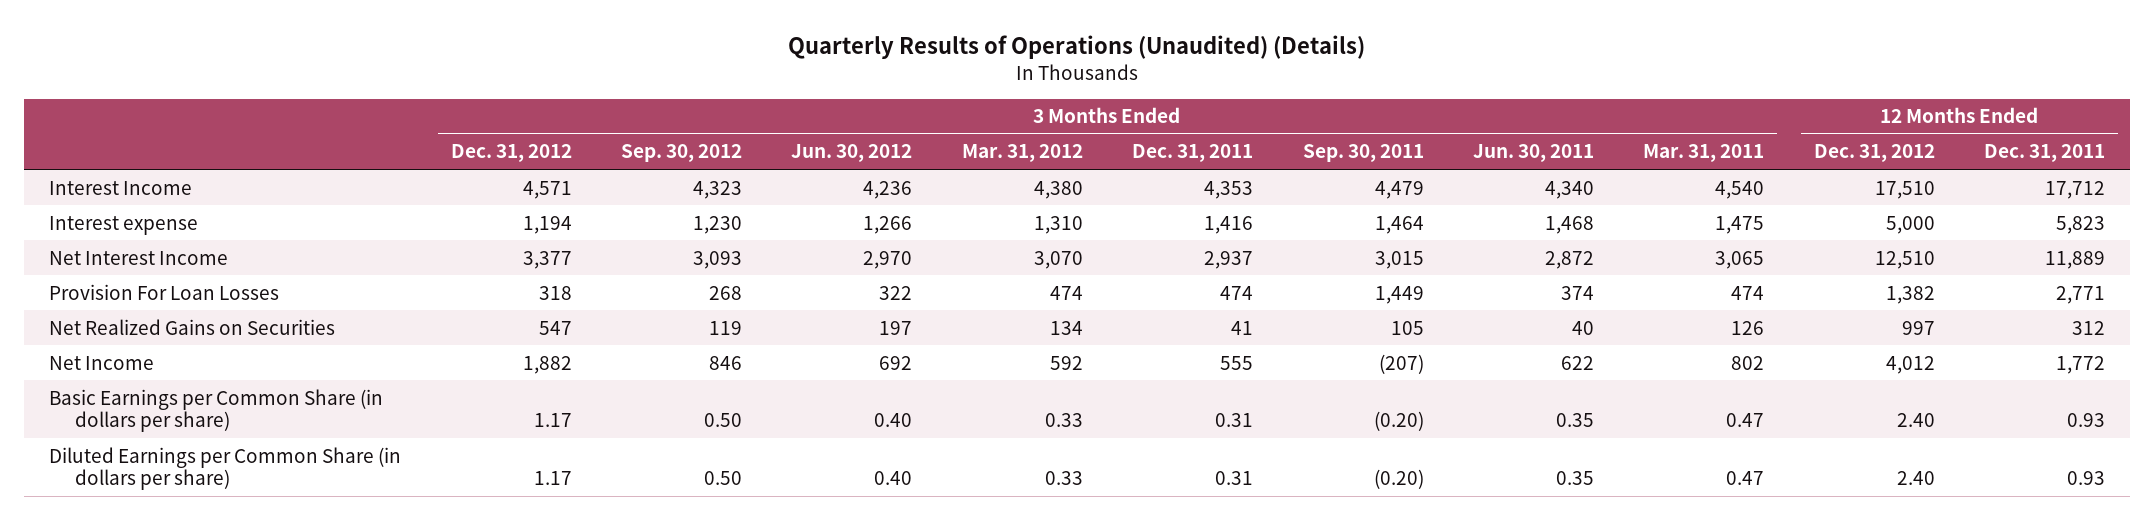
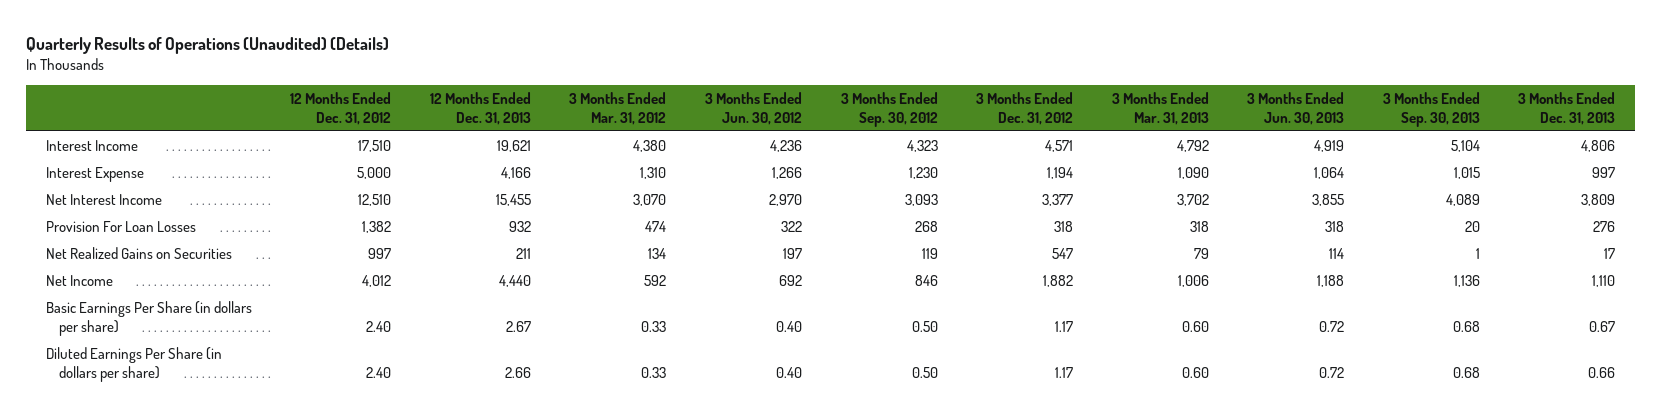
[1132,144,1254,163] Dec. 31, 2011 -> none
[1302,144,1424,163] Sep. 30, 2011 -> none
[1472,144,1594,163] Jun. 30, 2011 -> none
[1643,144,1765,163] Mar. 31, 2011 -> none
[1984,144,2106,163] Dec. 31, 2011 -> none
none -> [429,92,531,125] 12 Months Ended Dec. 31, 2013
none -> [1111,92,1209,125] 3 Months Ended Mar. 31, 2013
none -> [1247,92,1345,125] 3 Months Ended Jun. 30, 2013
none -> [1382,92,1480,127] 3 Months Ended Sep. 30, 2013
none -> [1518,92,1616,125] 3 Months Ended Dec. 31, 2013
[49,215,199,235] Interest expense -> [45,167,144,183] Interest Expense
[49,388,384,433] Basic Earnings per Common Share (in dollars per share) -> [45,301,252,336] Basic Earnings Per Share (in dollars per share)
[49,446,402,491] Diluted Earnings per Common Share (in dollars per share) -> [45,347,222,382] Diluted Earnings Per Share (in dollars per share)

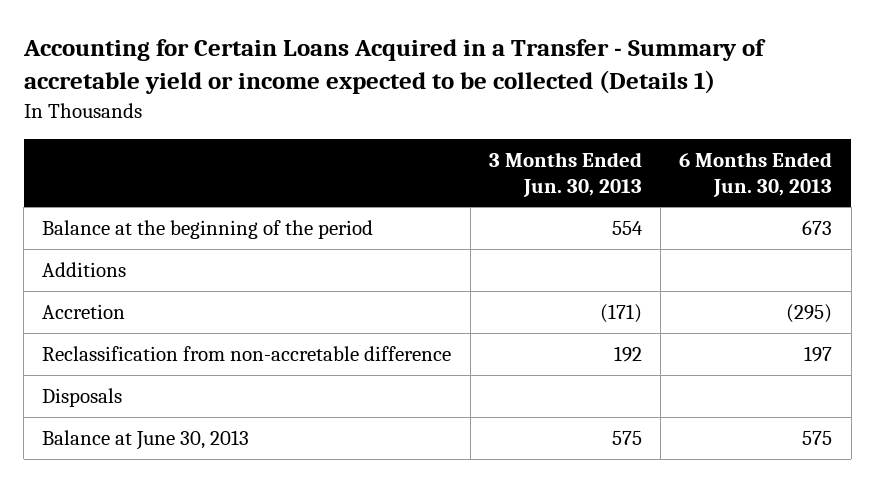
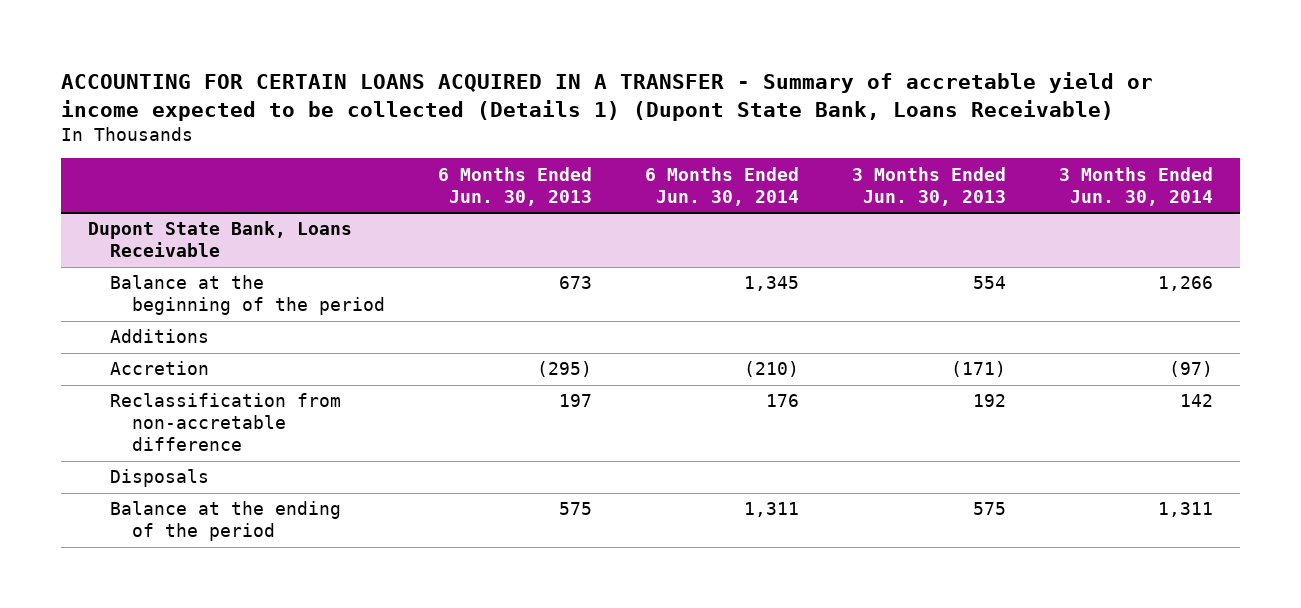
[22,39,766,95] Accounting for Certain Loans Acquired in a Transfer - Summary of accretable yield or income expected to be collected (Details 1) -> [61,71,1154,121] ACCOUNTING FOR CERTAIN LOANS ACQUIRED IN A TRANSFER - Summary of accretable yield or income expected to be collected (Details 1) (Dupont State Bank, Loans Receivable)
none -> [645,166,800,206] 6 Months Ended Jun. 30, 2014
none -> [1059,166,1214,206] 3 Months Ended Jun. 30, 2014
none -> [87,221,352,258] Dupont State Bank, Loans Receivable
[42,430,250,451] Balance at June 30, 2013 -> [109,501,341,542] Balance at the ending of the period

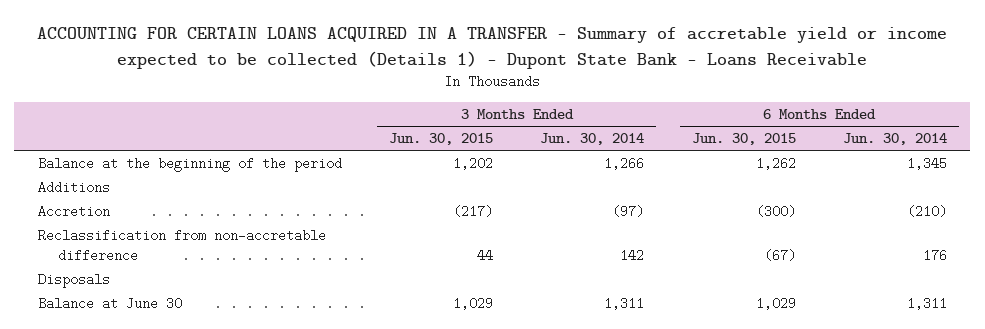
[61,71,1154,121] ACCOUNTING FOR CERTAIN LOANS ACQUIRED IN A TRANSFER - Summary of accretable yield or income expected to be collected (Details 1) (Dupont State Bank, Loans Receivable) -> [37,27,948,69] ACCOUNTING FOR CERTAIN LOANS ACQUIRED IN A TRANSFER - Summary of accretable yield or income expected to be collected (Details 1) - Dupont State Bank - Loans Receivable
[437,166,592,206] 6 Months Ended Jun. 30, 2013 -> none
[852,166,1007,206] 3 Months Ended Jun. 30, 2013 -> none
none -> [389,133,494,146] Jun. 30, 2015
none -> [691,133,796,146] Jun. 30, 2015
[87,221,352,258] Dupont State Bank, Loans Receivable -> none
[109,501,341,542] Balance at the ending of the period -> [38,296,183,310] Balance at June 30

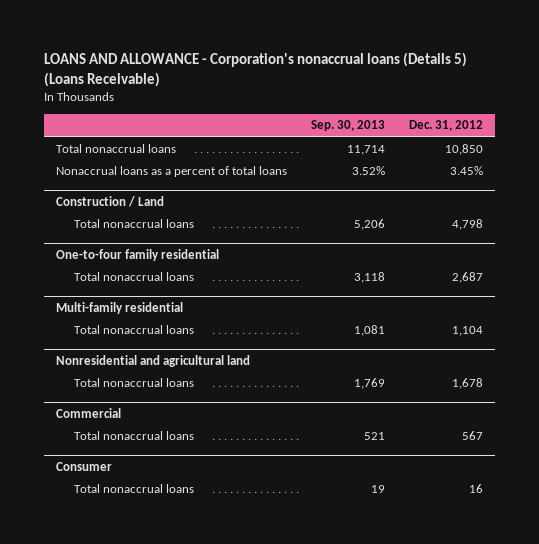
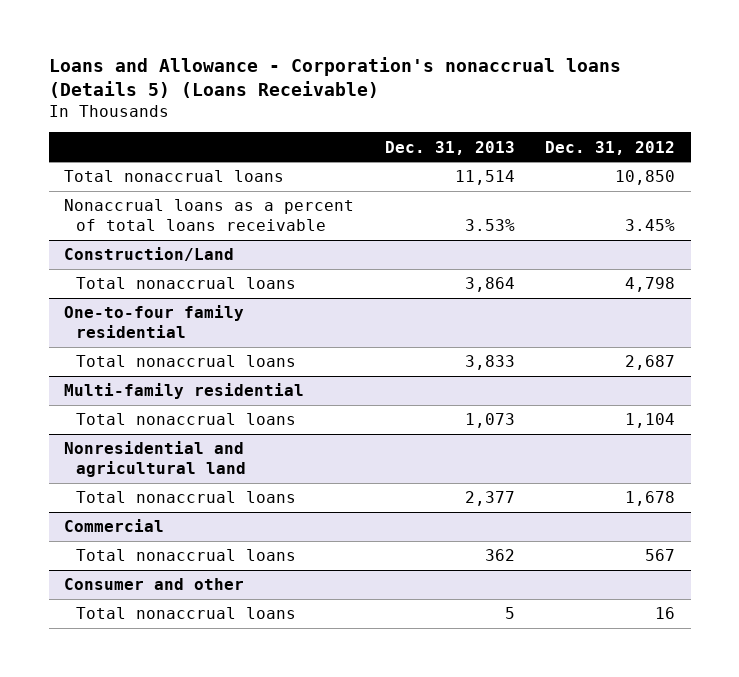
[44,51,468,87] LOANS AND ALLOWANCE - Corporation's nonaccrual loans (Details 5) (Loans Receivable) -> [48,57,621,99] Loans and Allowance - Corporation's nonaccrual loans (Details 5) (Loans Receivable)
[310,120,385,132] Sep. 30, 2013 -> none
none -> [384,140,515,155] Dec. 31, 2013
[56,166,288,178] Nonaccrual loans as a percent of total loans -> [63,199,354,231] Nonaccrual loans as a percent of total loans receivable
[56,195,165,207] Construction / Land -> [63,247,234,262] Construction/Land
[56,461,113,471] Consumer -> none
none -> [63,578,244,591] Consumer and other

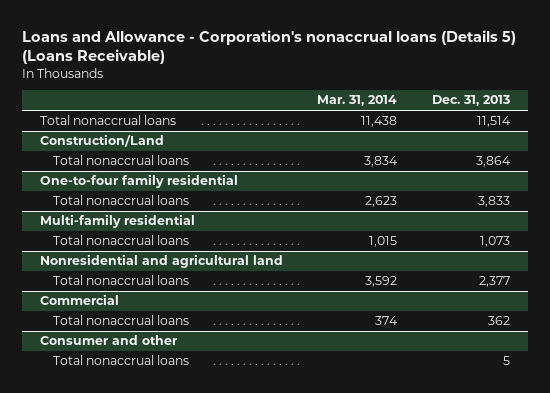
[545,140,676,155] Dec. 31, 2012 -> none
none -> [317,95,398,107] Mar. 31, 2014
[63,199,354,231] Nonaccrual loans as a percent of total loans receivable -> none

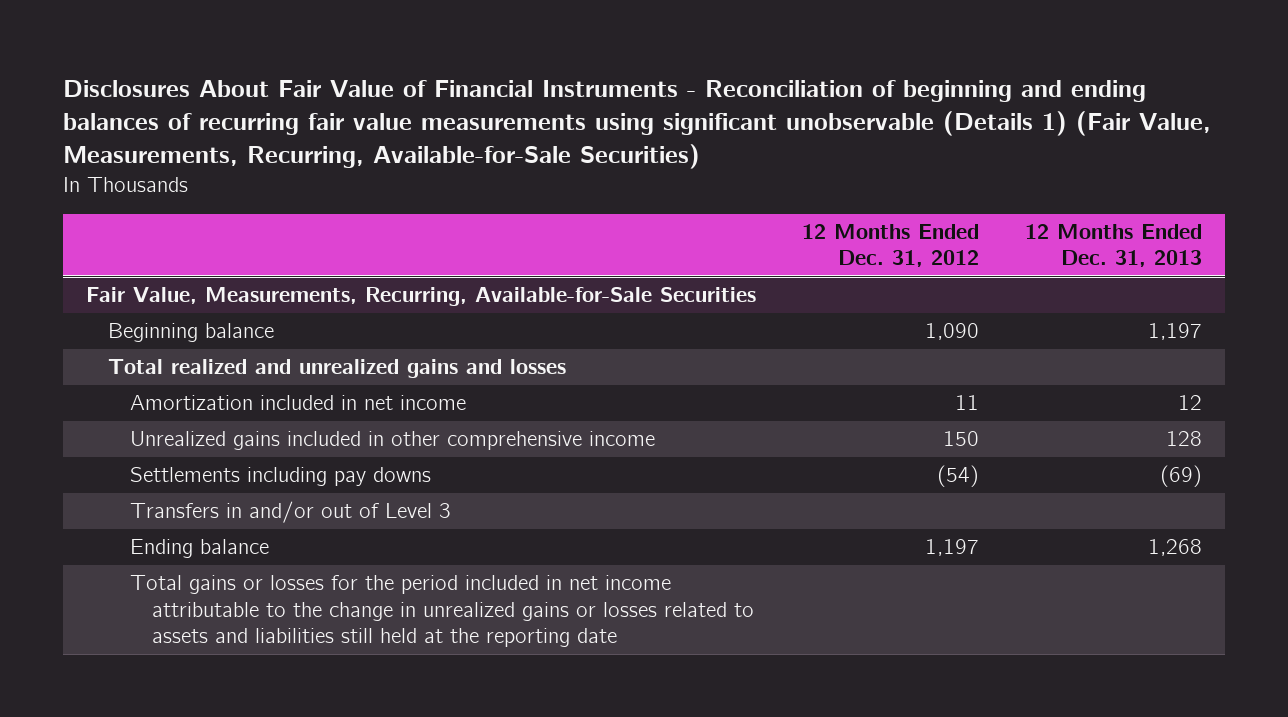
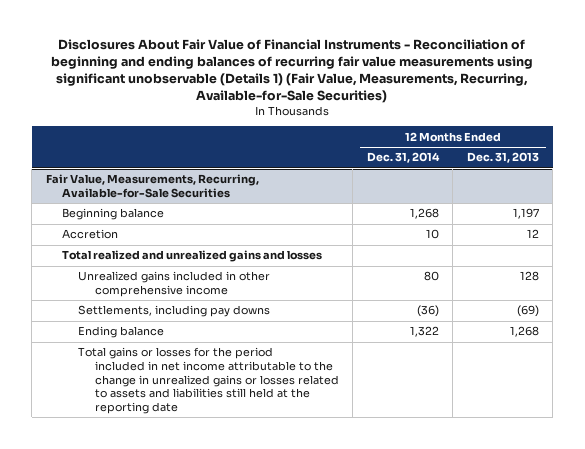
[802,223,980,268] 12 Months Ended Dec. 31, 2012 -> none
none -> [366,152,440,164] Dec. 31, 2014
none -> [61,229,118,240] Accretion
[129,395,466,411] Amortization included in net income -> none
[129,501,451,524] Transfers in and/or out of Level 3 -> none
[129,467,431,487] Settlements including pay downs -> [78,305,271,318] Settlements, including pay downs

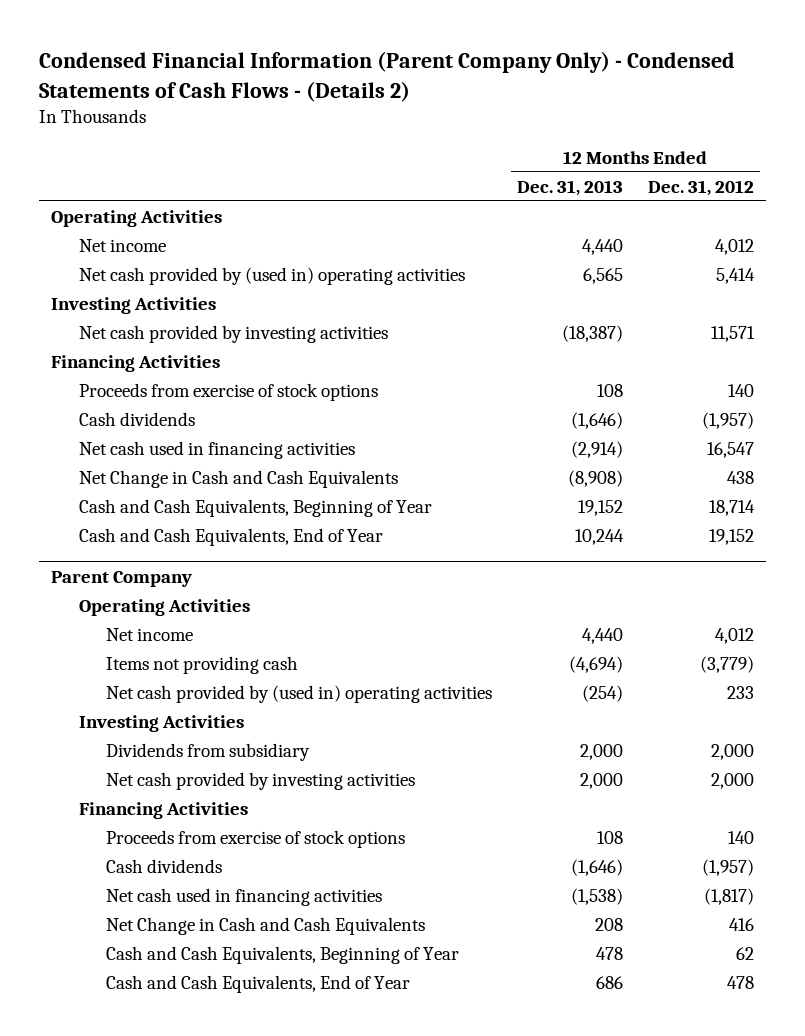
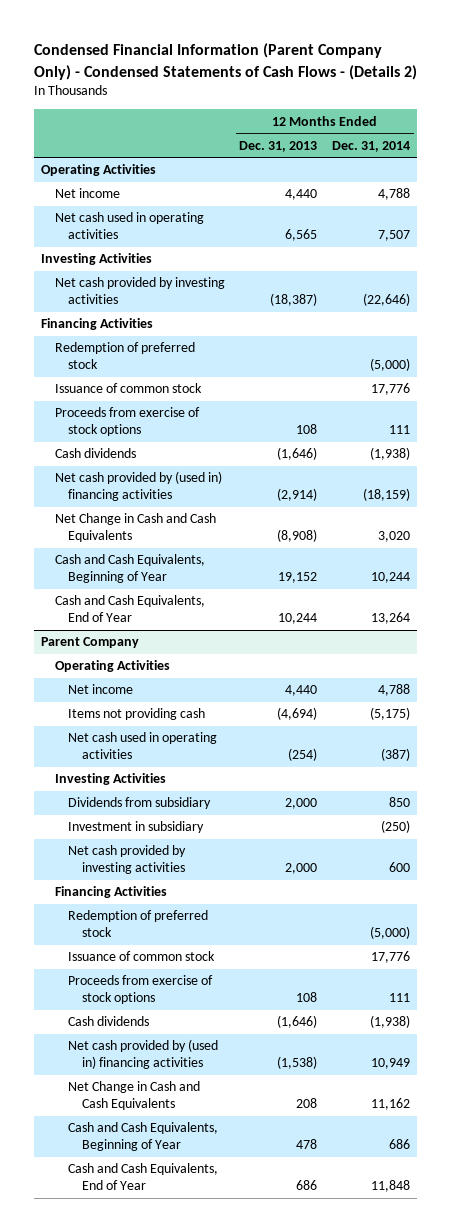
[647,179,754,196] Dec. 31, 2012 -> none
none -> [331,140,410,152] Dec. 31, 2014
[78,267,465,286] Net cash provided by (used in) operating activities -> [54,212,204,240] Net cash used in operating activities
none -> [54,342,195,370] Redemption of preferred stock
none -> [54,383,202,394] Issuance of common stock
[78,441,355,460] Net cash used in financing activities -> [54,471,222,502] Net cash provided by (used in) financing activities
[106,685,493,704] Net cash provided by (used in) operating activities -> [68,732,218,760] Net cash used in operating activities
none -> [68,821,205,834] Investment in subsidiary
none -> [68,910,209,938] Redemption of preferred stock
none -> [68,951,216,962] Issuance of common stock
[106,888,383,907] Net cash used in financing activities -> [68,1039,219,1070] Net cash provided by (used in) financing activities

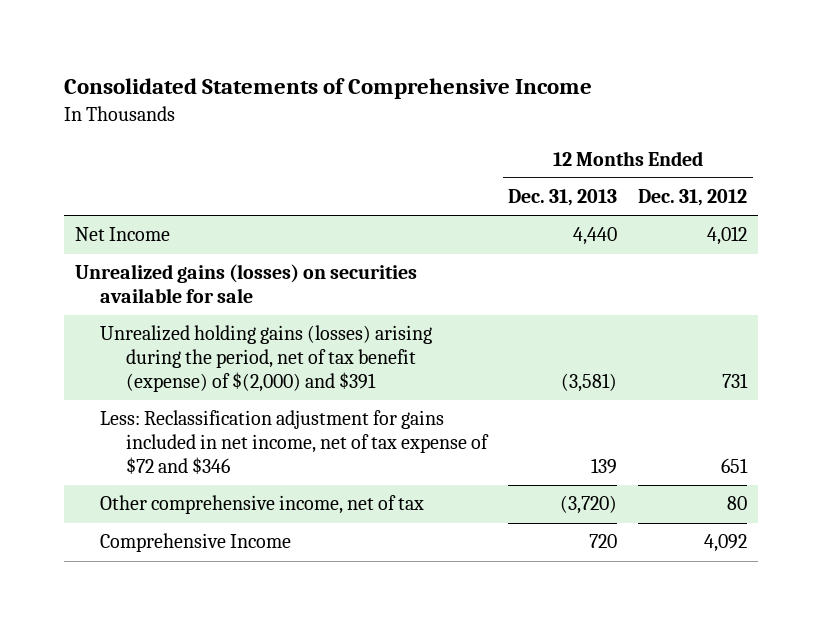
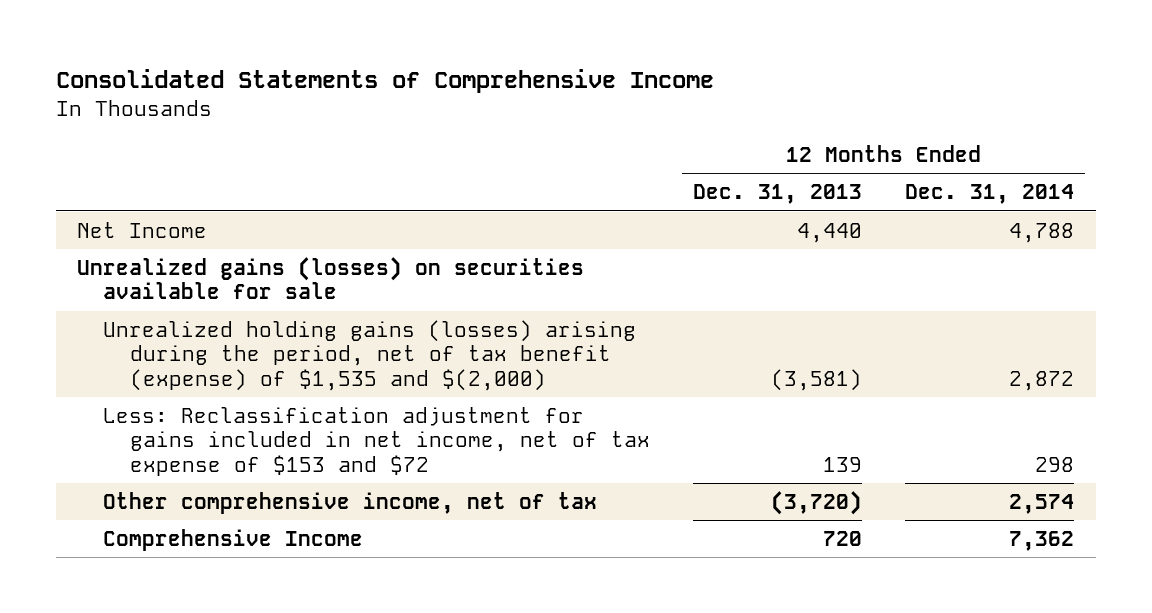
[638,189,748,207] Dec. 31, 2012 -> none
none -> [905,184,1075,205] Dec. 31, 2014
[100,325,433,392] Unrealized holding gains (losses) arising during the period, net of tax benefit (expense) of $(2,000) and $391 -> [103,319,637,391] Unrealized holding gains (losses) arising during the period, net of tax benefit (expense) of $1,535 and $(2,000)
[100,410,490,474] Less: Reclassification adjustment for gains included in net income, net of tax expense of $72 and $346 -> [103,406,650,476] Less: Reclassification adjustment for gains included in net income, net of tax expense of $153 and $72

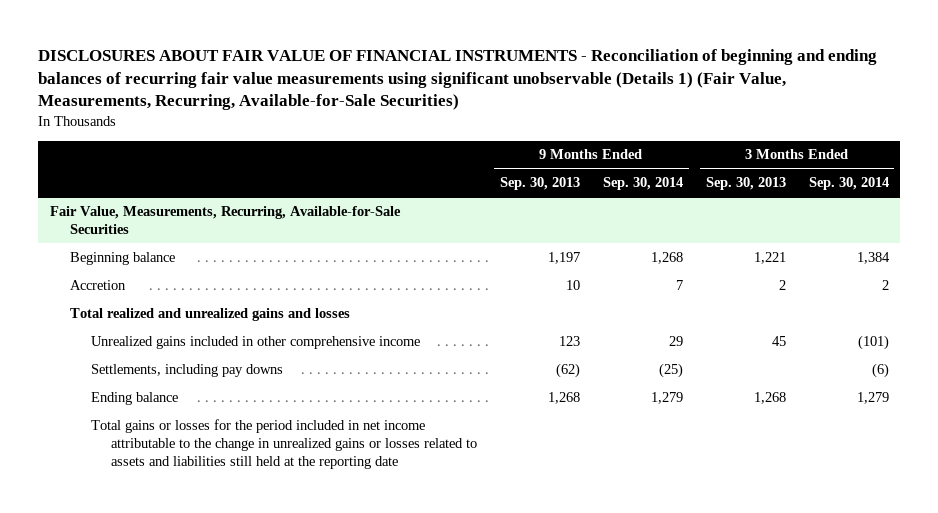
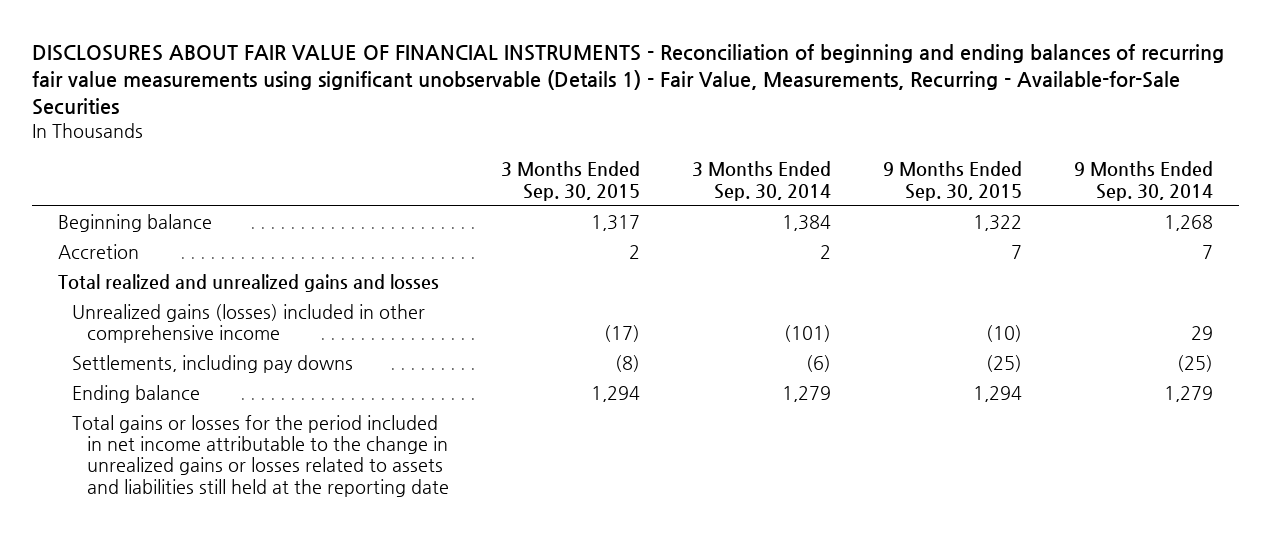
[38,48,878,111] DISCLOSURES ABOUT FAIR VALUE OF FINANCIAL INSTRUMENTS - Reconciliation of beginning and ending balances of recurring fair value measurements using significant unobservable (Details 1) (Fair Value, Measurements, Recurring, Available-for-Sale Securities) -> [31,44,1224,116] DISCLOSURES ABOUT FAIR VALUE OF FINANCIAL INSTRUMENTS - Reconciliation of beginning and ending balances of recurring fair value measurements using significant unobservable (Details 1) - Fair Value, Measurements, Recurring - Available-for-Sale Securities
[500,177,581,191] Sep. 30, 2013 -> none
[705,177,786,191] Sep. 30, 2013 -> none
none -> [500,161,640,201] 3 Months Ended Sep. 30, 2015
none -> [882,161,1022,201] 9 Months Ended Sep. 30, 2015
[49,205,401,234] Fair Value, Measurements, Recurring, Available-for-Sale Securities -> none
[90,335,420,349] Unrealized gains included in other comprehensive income -> [72,304,426,344] Unrealized gains (losses) included in other comprehensive income

